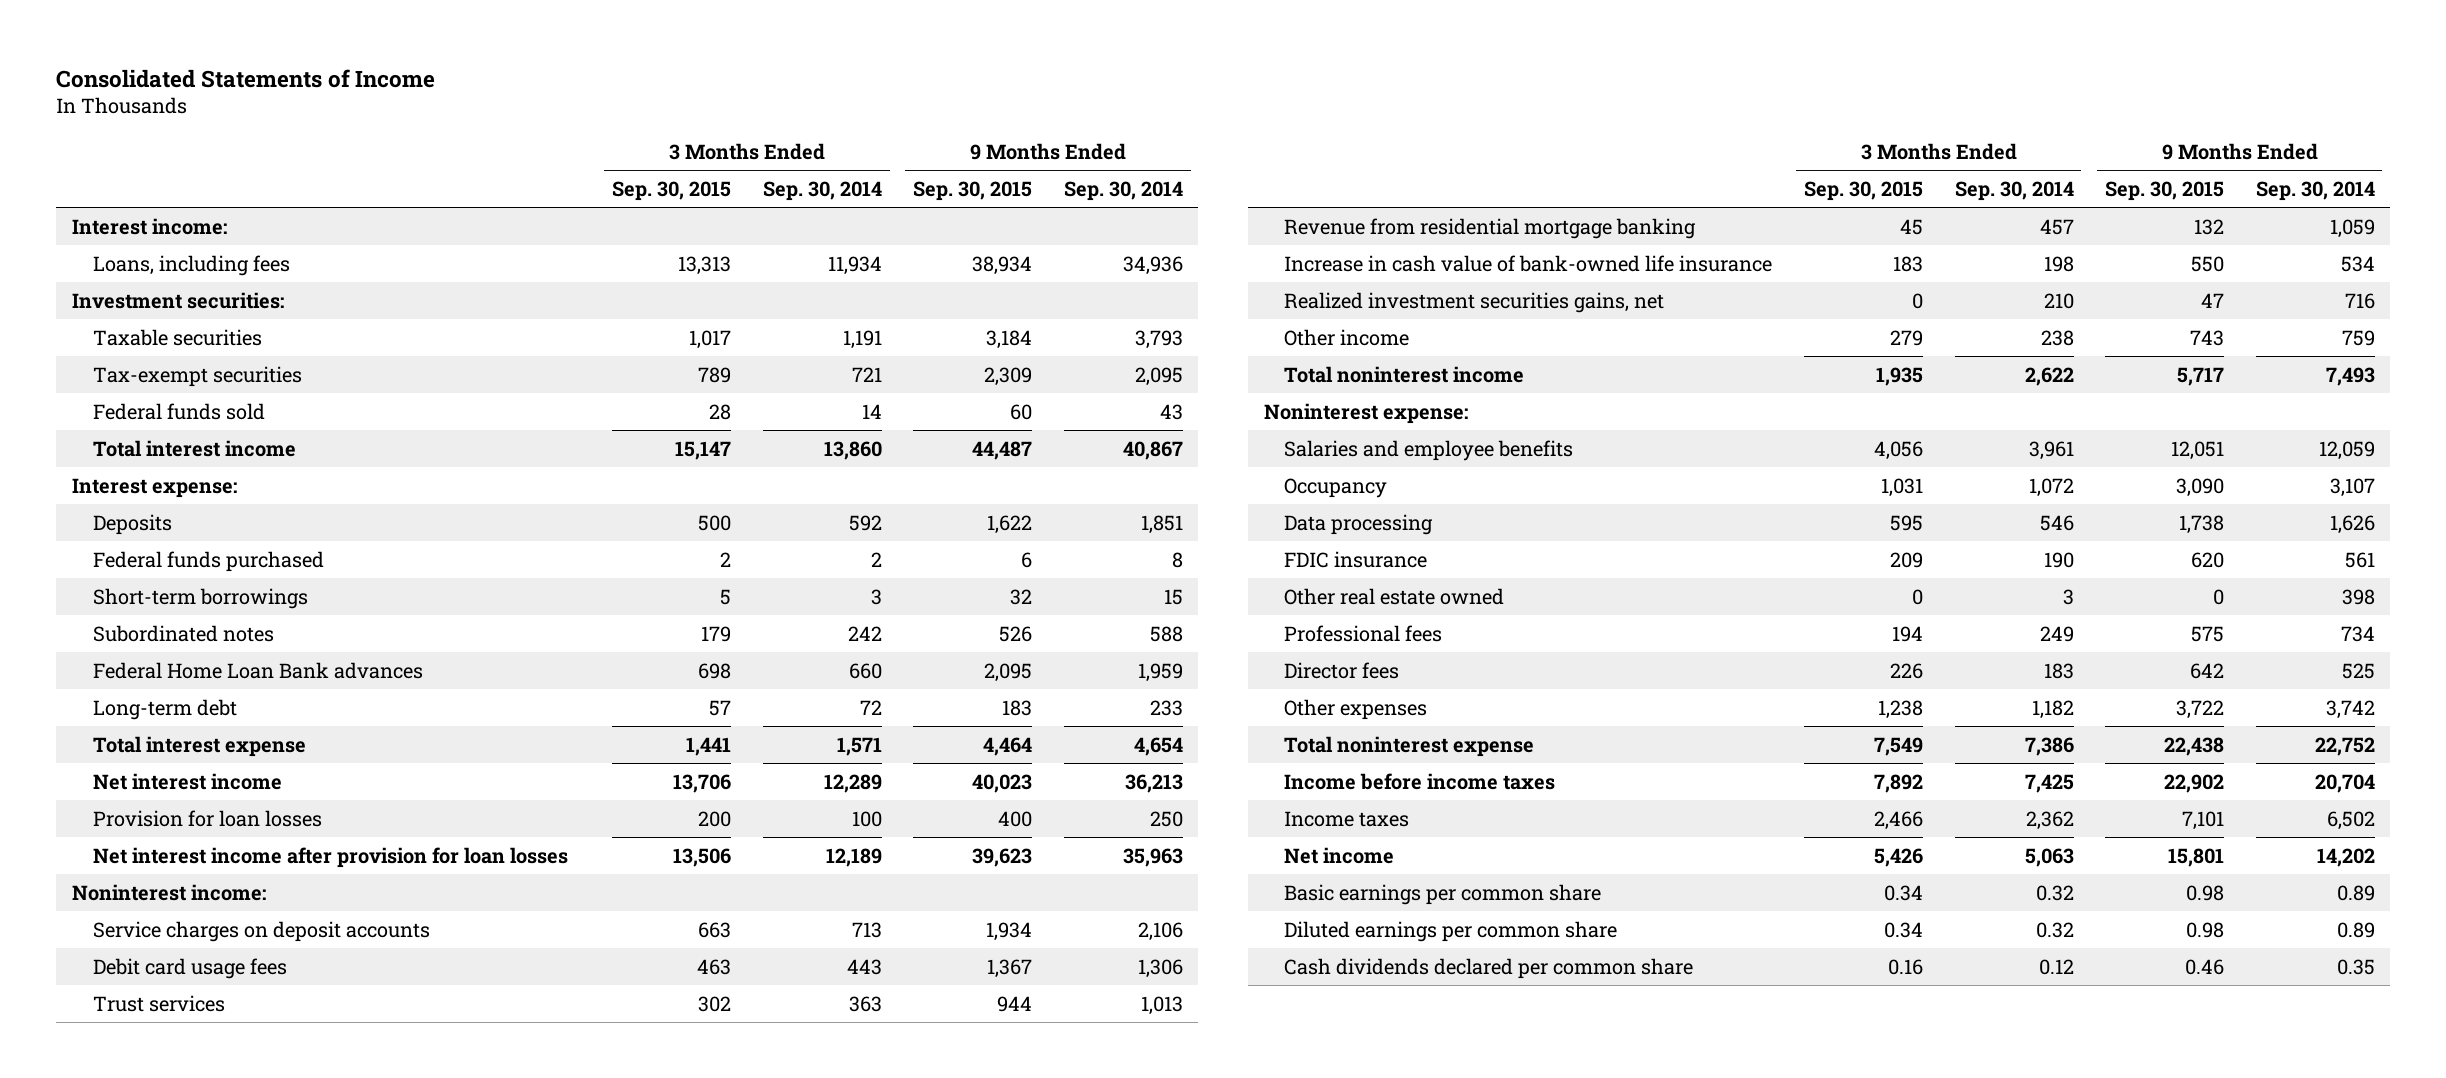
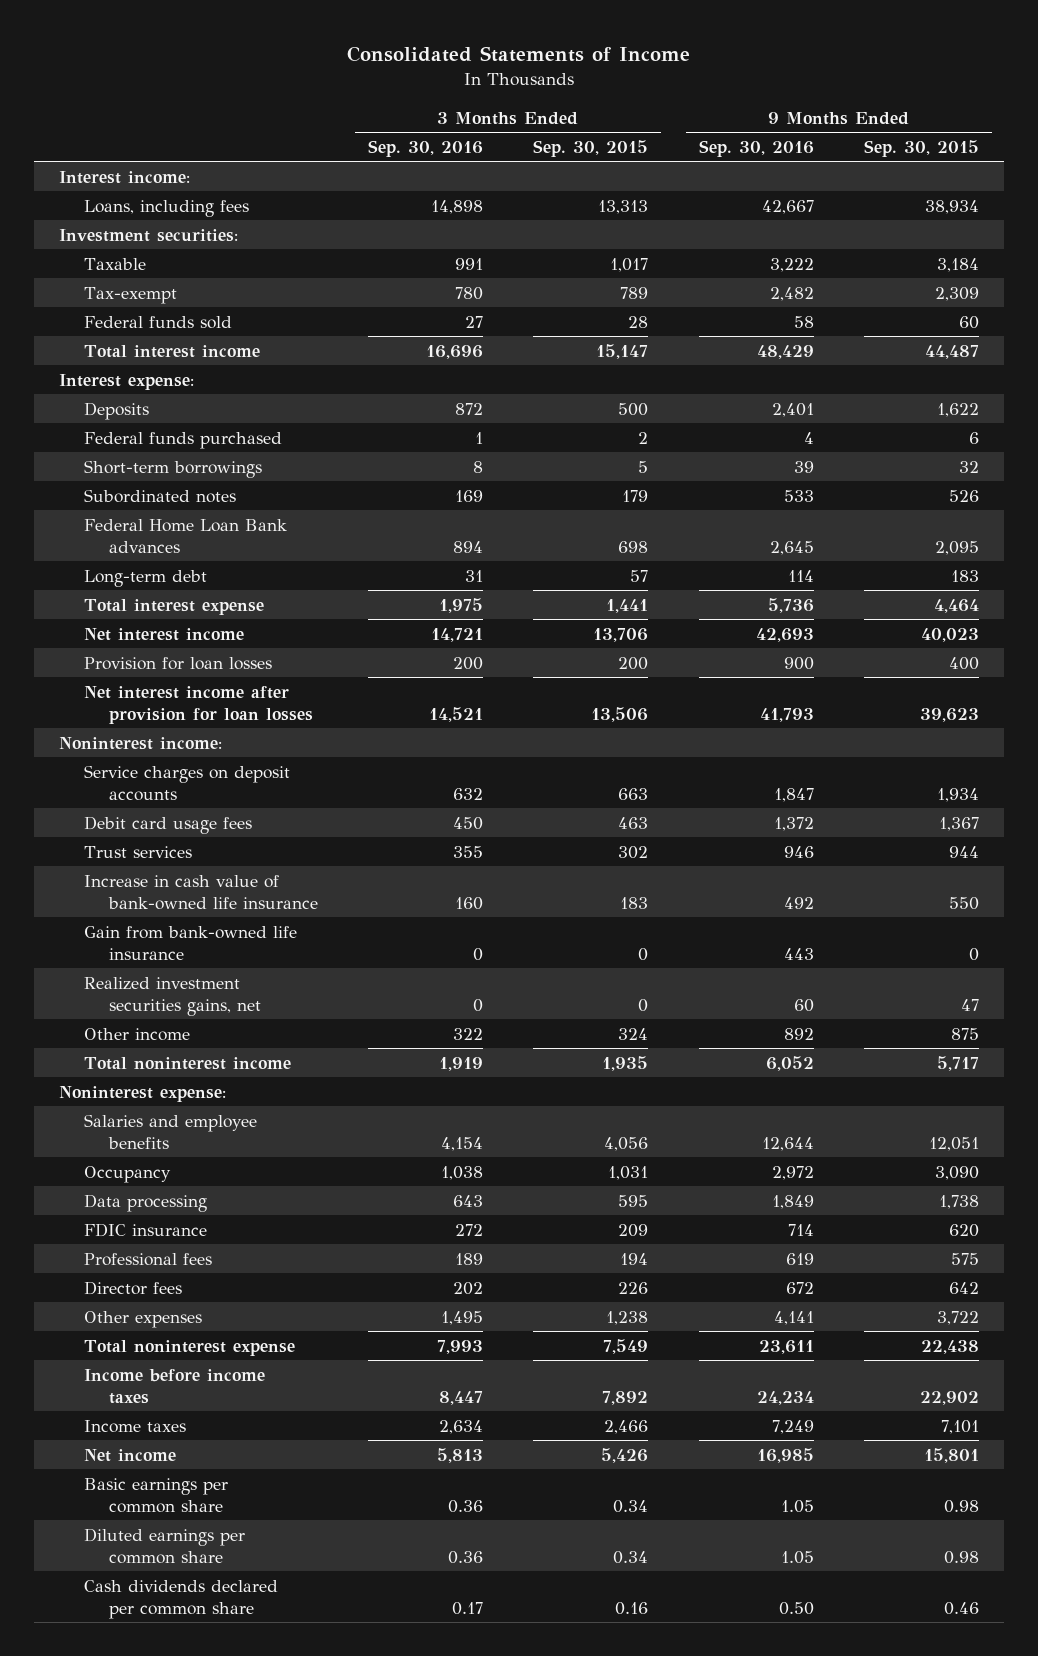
[762,180,882,201] Sep. 30, 2014 -> none
[1063,180,1183,201] Sep. 30, 2014 -> none
none -> [368,139,484,157] Sep. 30, 2016
none -> [698,139,814,157] Sep. 30, 2016
[92,328,262,346] Taxable securities -> [83,257,146,270] Taxable
[92,365,302,387] Tax-exempt securities -> [83,286,177,304] Tax-exempt
[1284,217,1697,239] Revenue from residential mortgage banking -> none
none -> [83,925,297,960] Gain from bank-owned life insurance
[1889,329,1923,346] 279 -> [618,1027,649,1040] 324
[2190,329,2225,346] 743 -> [951,1027,980,1040] 875
[1284,587,1505,605] Other real estate owned -> none

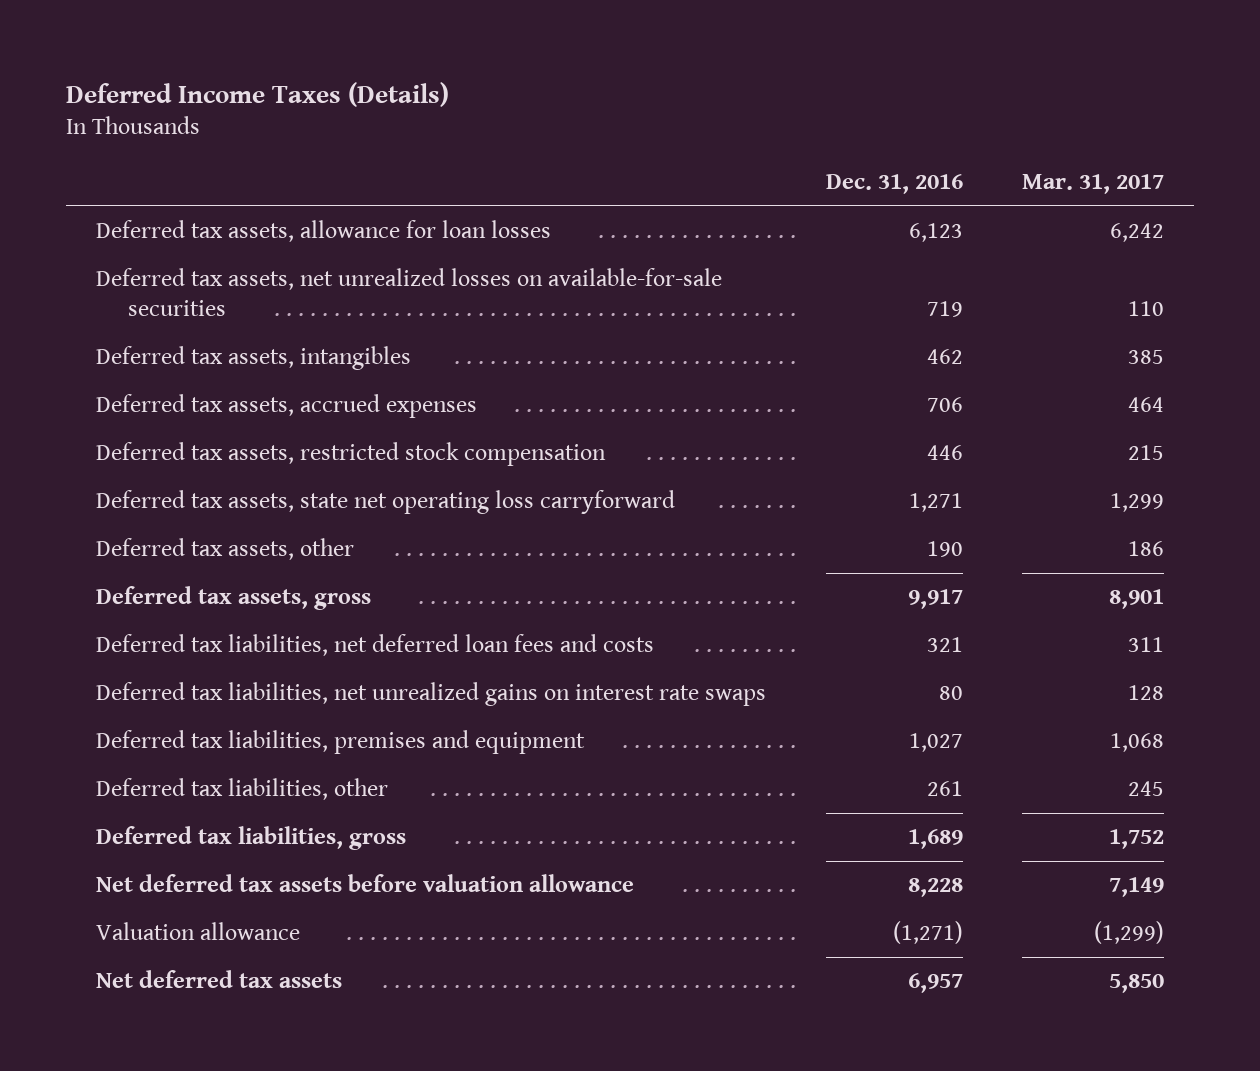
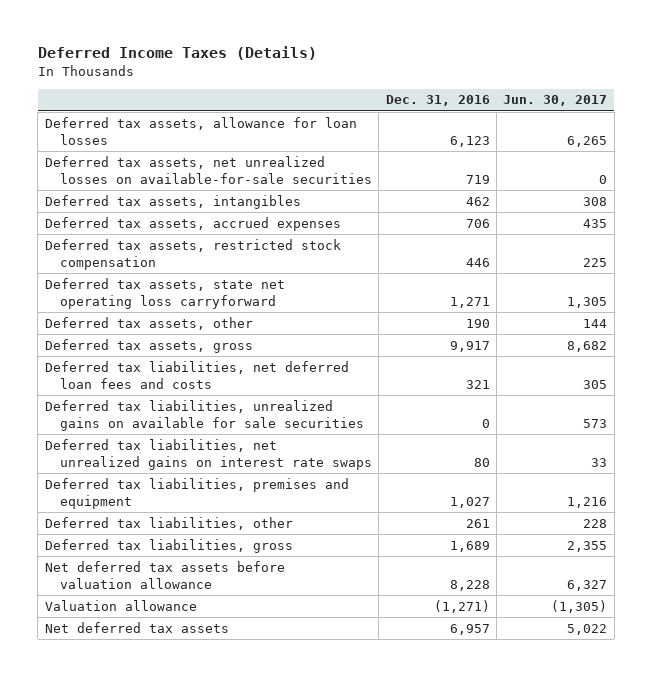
[1022,174,1165,195] Mar. 31, 2017 -> none
none -> [503,95,608,107] Jun. 30, 2017
none -> [44,399,364,431] Deferred tax liabilities, unrealized gains on available for sale securities

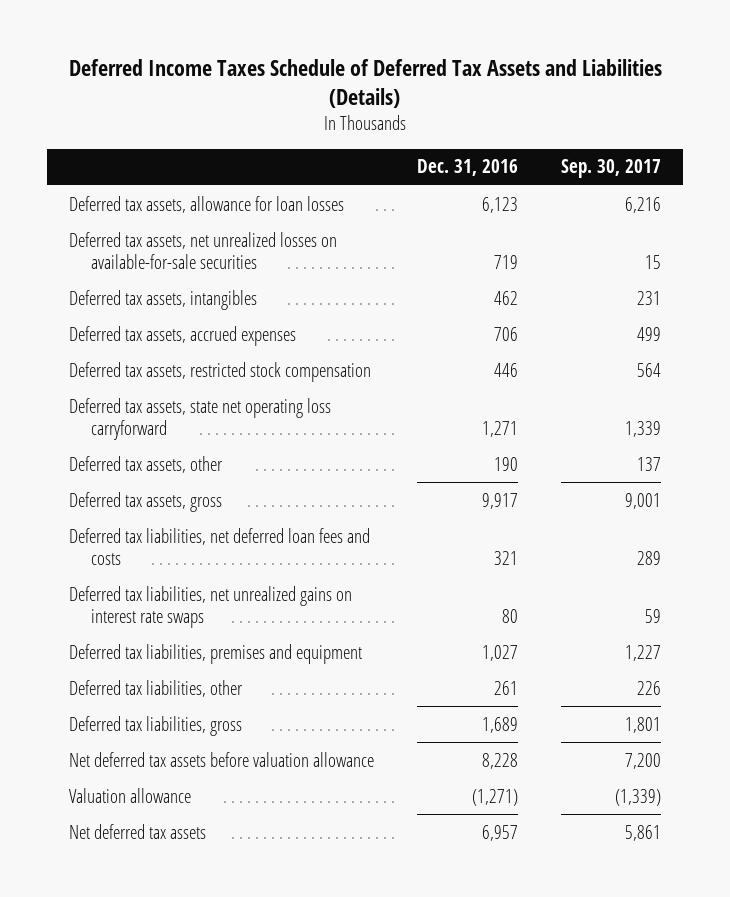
[37,46,317,61] Deferred Income Taxes (Details) -> [68,59,662,109] Deferred Income Taxes Schedule of Deferred Tax Assets and Liabilities (Details)
[503,95,608,107] Jun. 30, 2017 -> none
none -> [560,159,661,179] Sep. 30, 2017
[44,399,364,431] Deferred tax liabilities, unrealized gains on available for sale securities -> none

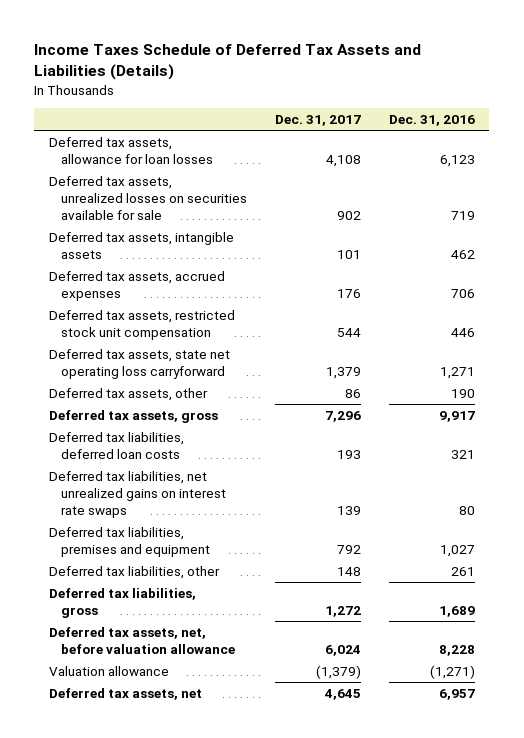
[68,59,662,109] Deferred Income Taxes Schedule of Deferred Tax Assets and Liabilities (Details) -> [34,44,422,81] Income Taxes Schedule of Deferred Tax Assets and Liabilities (Details)
[560,159,661,179] Sep. 30, 2017 -> none
none -> [275,114,362,126] Dec. 31, 2017
[68,231,337,269] Deferred tax assets, net unrealized losses on available-for-sale securities -> [48,175,247,221] Deferred tax assets, unrealized losses on securities available for sale
[68,289,257,310] Deferred tax assets, intangibles -> [48,231,234,259] Deferred tax assets, intangible assets
[68,361,371,382] Deferred tax assets, restricted stock compensation -> [48,309,235,340] Deferred tax assets, restricted stock unit compensation
[68,527,370,565] Deferred tax liabilities, net deferred loan fees and costs -> [48,431,184,459] Deferred tax liabilities, deferred loan costs
[68,751,374,767] Net deferred tax assets before valuation allowance -> [48,626,235,654] Deferred tax assets, net, before valuation allowance
[68,823,206,839] Net deferred tax assets -> [48,687,202,700] Deferred tax assets, net

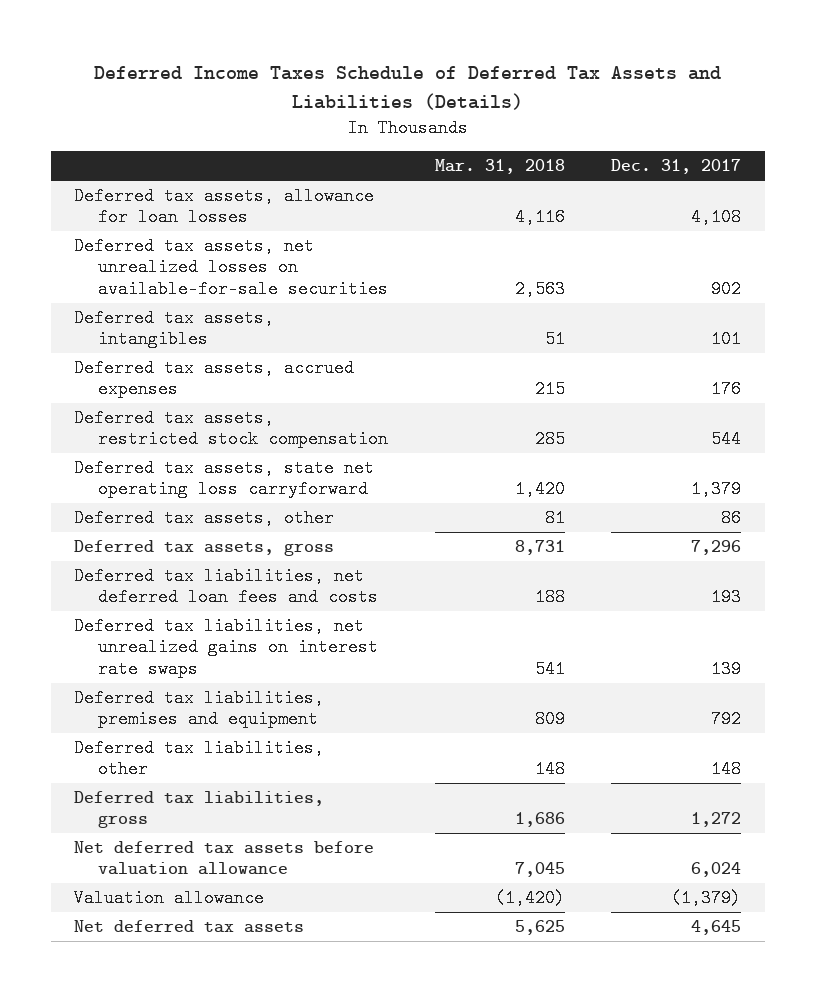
[34,44,422,81] Income Taxes Schedule of Deferred Tax Assets and Liabilities (Details) -> [93,66,721,111] Deferred Income Taxes Schedule of Deferred Tax Assets and Liabilities (Details)
[389,114,476,126] Dec. 31, 2016 -> none
none -> [434,159,565,175] Mar. 31, 2018
[48,175,247,221] Deferred tax assets, unrealized losses on securities available for sale -> [74,237,389,298] Deferred tax assets, net unrealized losses on available-for-sale securities
[48,231,234,259] Deferred tax assets, intangible assets -> [74,309,275,349] Deferred tax assets, intangibles
[48,309,235,340] Deferred tax assets, restricted stock unit compensation -> [74,409,389,449] Deferred tax assets, restricted stock compensation
[48,431,184,459] Deferred tax liabilities, deferred loan costs -> [74,567,379,607] Deferred tax liabilities, net deferred loan fees and costs
[48,626,235,654] Deferred tax assets, net, before valuation allowance -> [74,841,375,876] Net deferred tax assets before valuation allowance
[48,687,202,700] Deferred tax assets, net -> [74,920,305,934] Net deferred tax assets

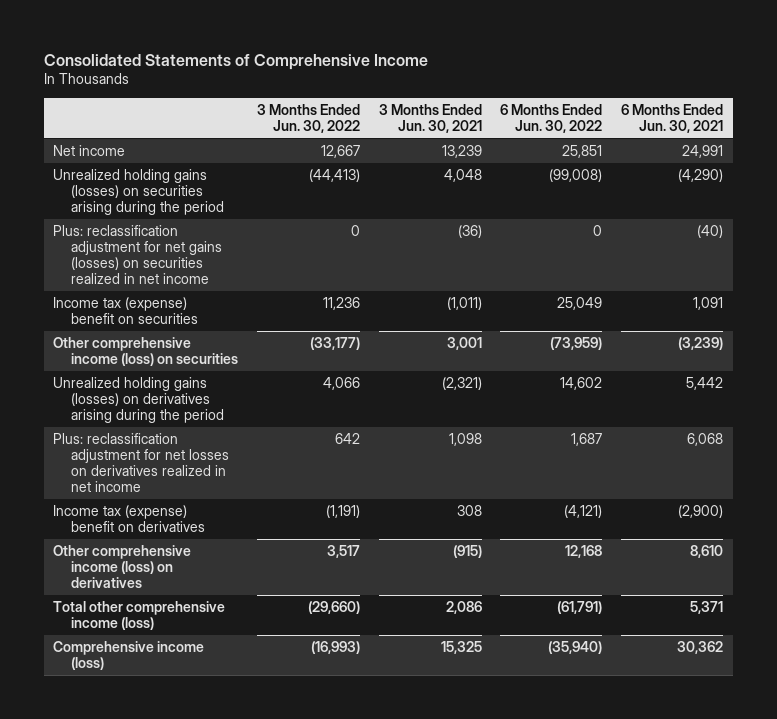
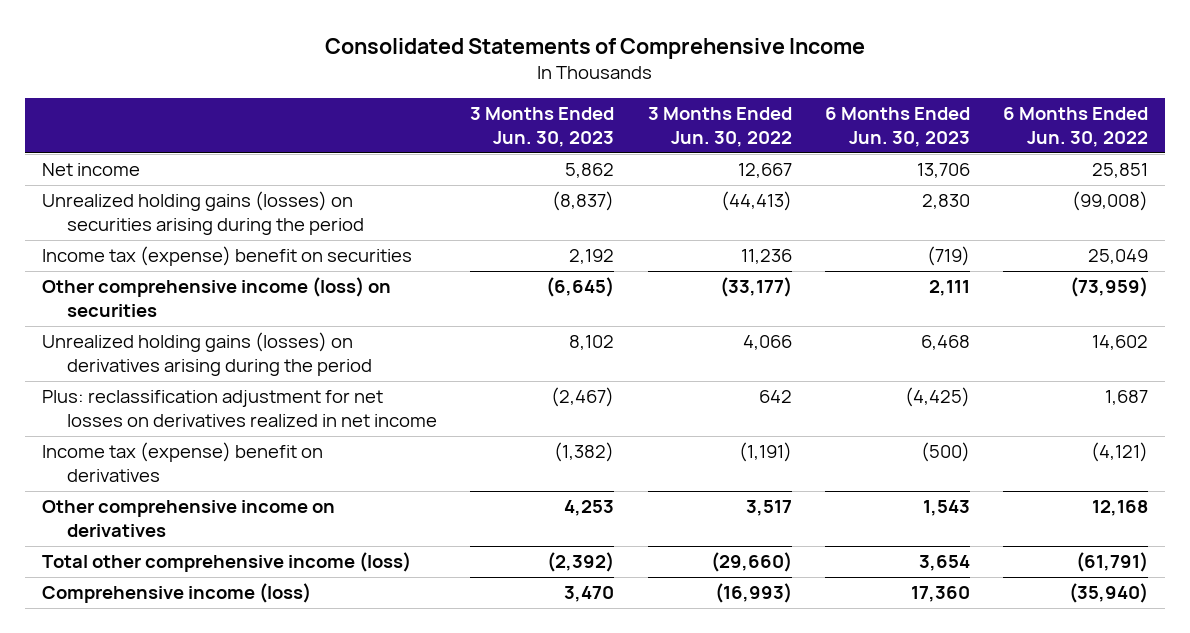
[378,104,482,134] 3 Months Ended Jun. 30, 2021 -> none
[621,104,724,134] 6 Months Ended Jun. 30, 2021 -> none
none -> [470,107,615,148] 3 Months Ended Jun. 30, 2023
none -> [825,107,971,148] 6 Months Ended Jun. 30, 2023
[53,224,223,284] Plus: reclassification adjustment for net gains (losses) on securities realized in net income -> none
[53,544,192,588] Other comprehensive income (loss) on derivatives -> [41,500,335,538] Other comprehensive income on derivatives

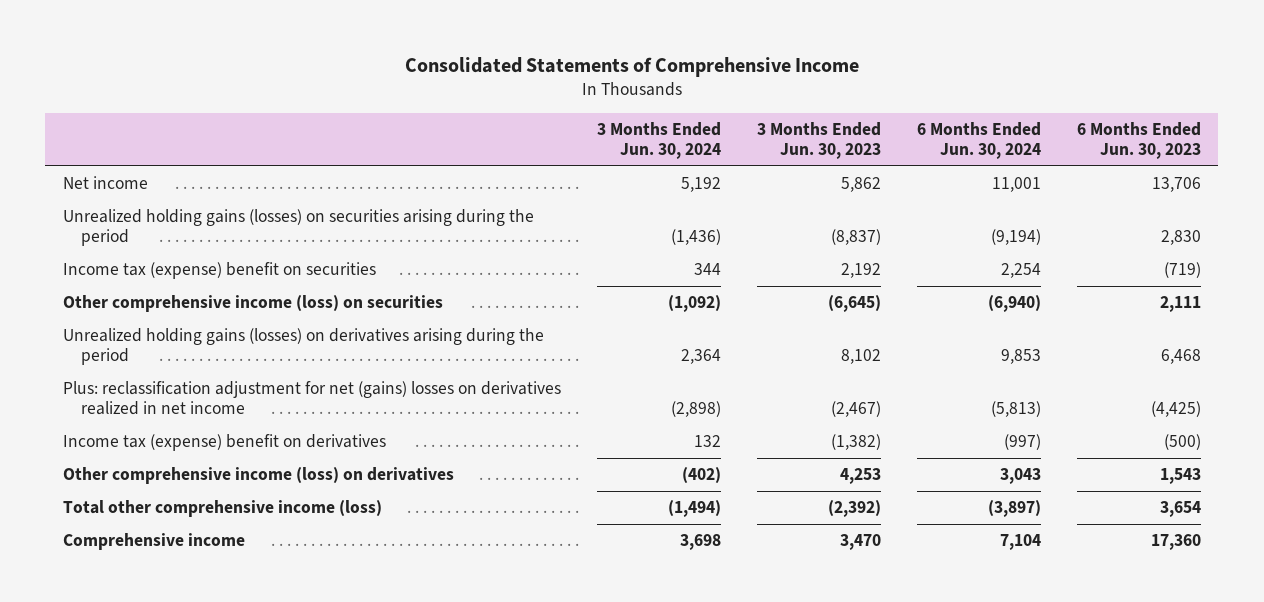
[647,107,792,148] 3 Months Ended Jun. 30, 2022 -> none
[1003,107,1149,148] 6 Months Ended Jun. 30, 2022 -> none
none -> [596,121,721,159] 3 Months Ended Jun. 30, 2024
none -> [916,121,1041,159] 6 Months Ended Jun. 30, 2024
[41,390,437,428] Plus: reclassification adjustment for net losses on derivatives realized in net income -> [63,381,562,416] Plus: reclassification adjustment for net (gains) losses on derivatives realized in net income
[41,500,335,538] Other comprehensive income on derivatives -> [63,467,455,485] Other comprehensive income (loss) on derivatives
[41,583,311,604] Comprehensive income (loss) -> [63,533,246,551] Comprehensive income

